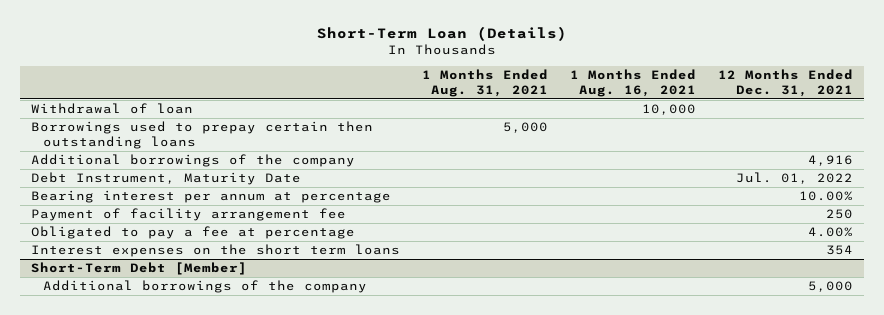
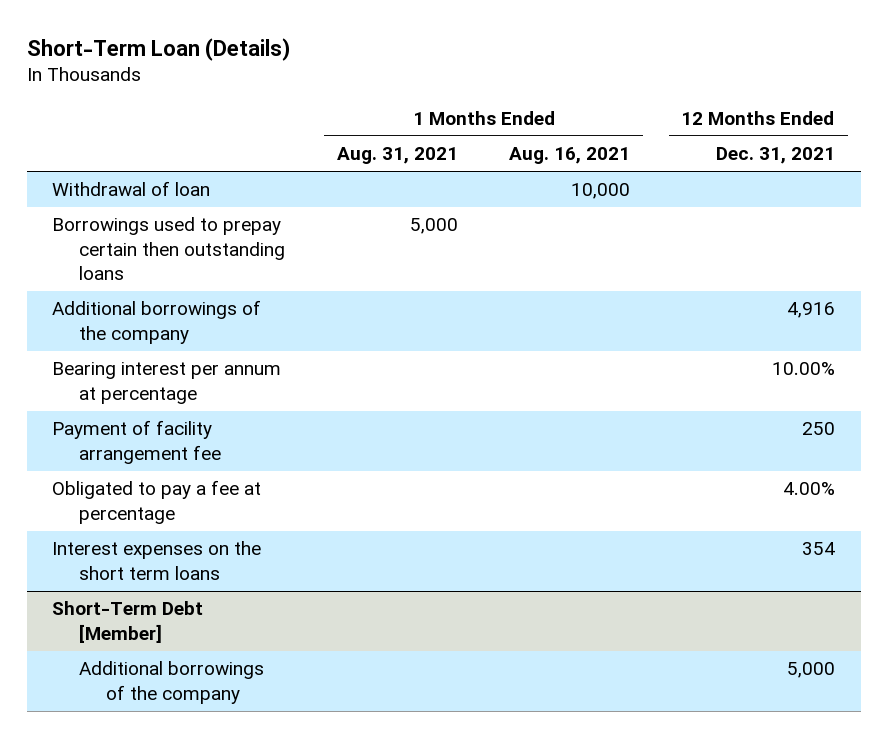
[30,172,301,186] Debt Instrument, Maturity Date -> none

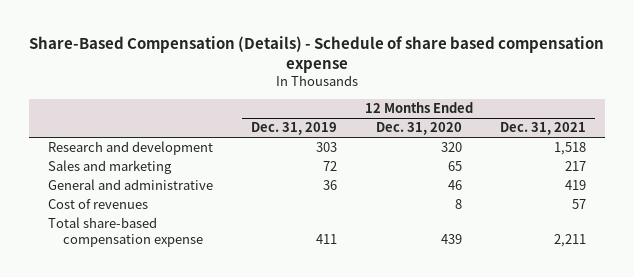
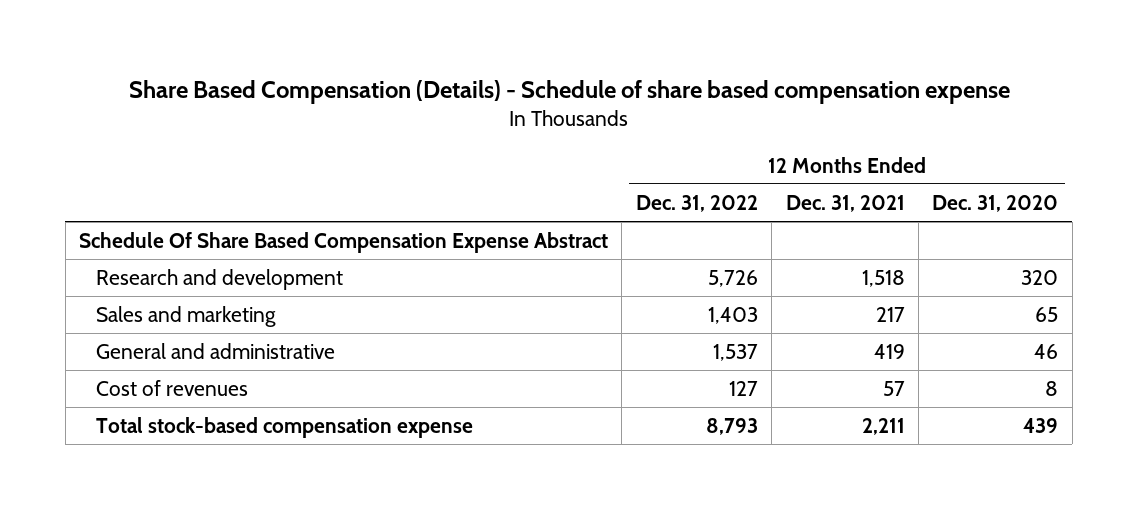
[28,35,604,73] Share-Based Compensation (Details) - Schedule of share based compensation expense -> [128,79,1010,104] Share Based Compensation (Details) - Schedule of share based compensation expense
[251,122,338,136] Dec. 31, 2019 -> none
none -> [635,194,758,212] Dec. 31, 2022
none -> [78,231,608,253] Schedule Of Share Based Compensation Expense Abstract
[47,217,203,247] Total share-based compensation expense -> [95,416,473,438] Total stock-based compensation expense

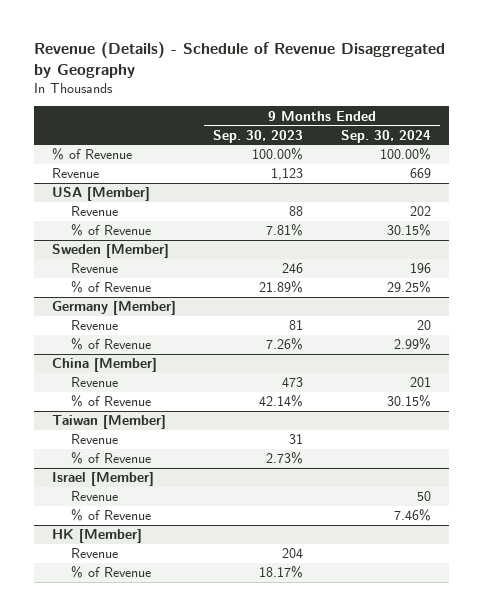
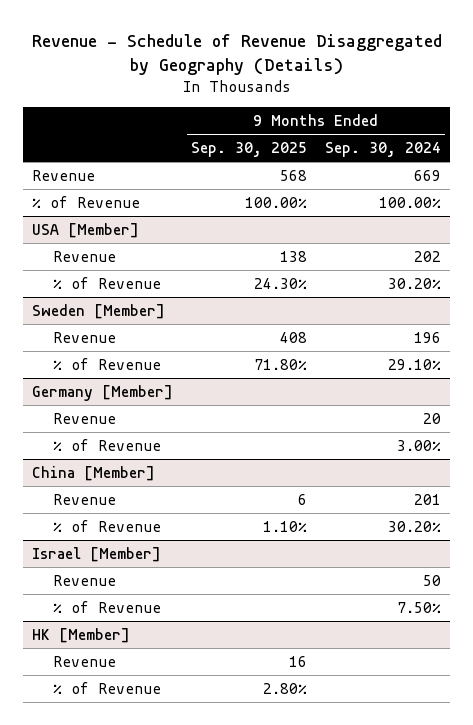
[33,42,445,79] Revenue (Details) - Schedule of Revenue Disaggregated by Geography -> [31,34,442,76] Revenue - Schedule of Revenue Disaggregated by Geography (Details)
[213,129,304,143] Sep. 30, 2023 -> none
none -> [191,141,308,157] Sep. 30, 2025
[52,148,133,161] % of Revenue -> [32,195,141,208] % of Revenue
[386,224,431,237] 30.15% -> [387,277,441,289] 30.20%
[386,281,431,294] 29.25% -> [387,358,441,370] 29.10%
[393,338,431,351] 2.99% -> [396,439,441,451] 3.00%
[52,415,167,430] Taiwan [Member] -> none
[70,434,118,445] Revenue -> none
[70,452,151,465] % of Revenue -> none
[386,395,431,408] 30.15% -> [387,520,441,532] 30.20%
[393,509,431,522] 7.46% -> [396,601,441,613] 7.50%

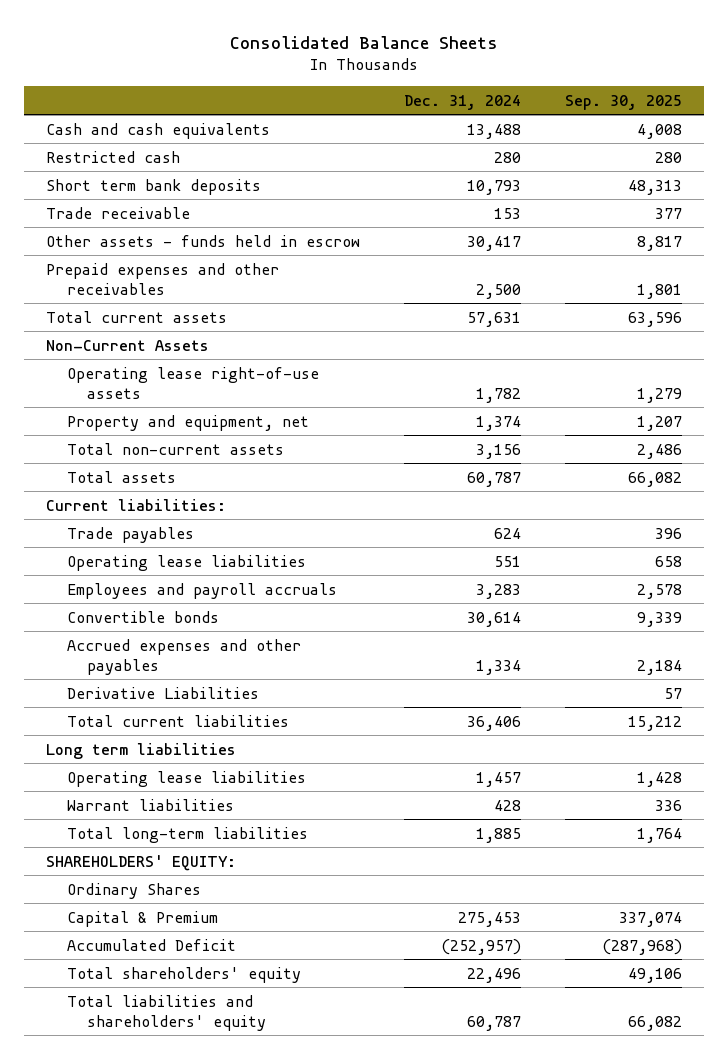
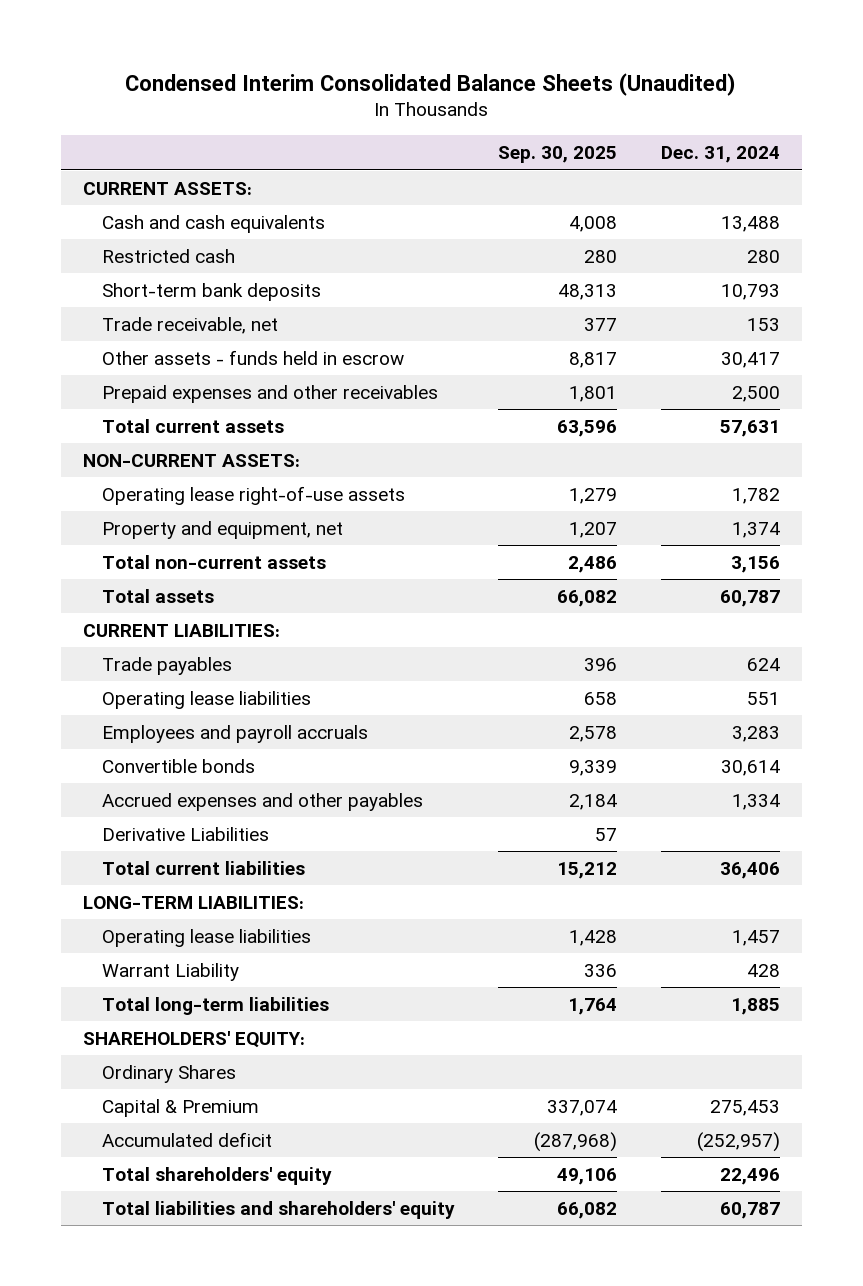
[229,35,498,49] Consolidated Balance Sheets -> [125,72,737,96] Condensed Interim Consolidated Balance Sheets (Unaudited)
none -> [82,181,252,195] CURRENT ASSETS:
[46,178,262,195] Short term bank deposits -> [101,282,321,301] Short-term bank deposits
[46,206,191,219] Trade receivable -> [101,316,278,334] Trade receivable, net
[46,339,210,351] Non-Current Assets -> [82,453,300,467] NON-CURRENT ASSETS:
[46,498,227,511] Current liabilities: -> [82,623,280,637] CURRENT LIABILITIES:
[46,742,237,759] Long term liabilities -> [82,895,304,909] LONG-TERM LIABILITIES:
[66,798,234,811] Warrant liabilities -> [101,962,239,981] Warrant Liability
[66,938,236,951] Accumulated Deficit -> [101,1131,272,1147] Accumulated deficit

